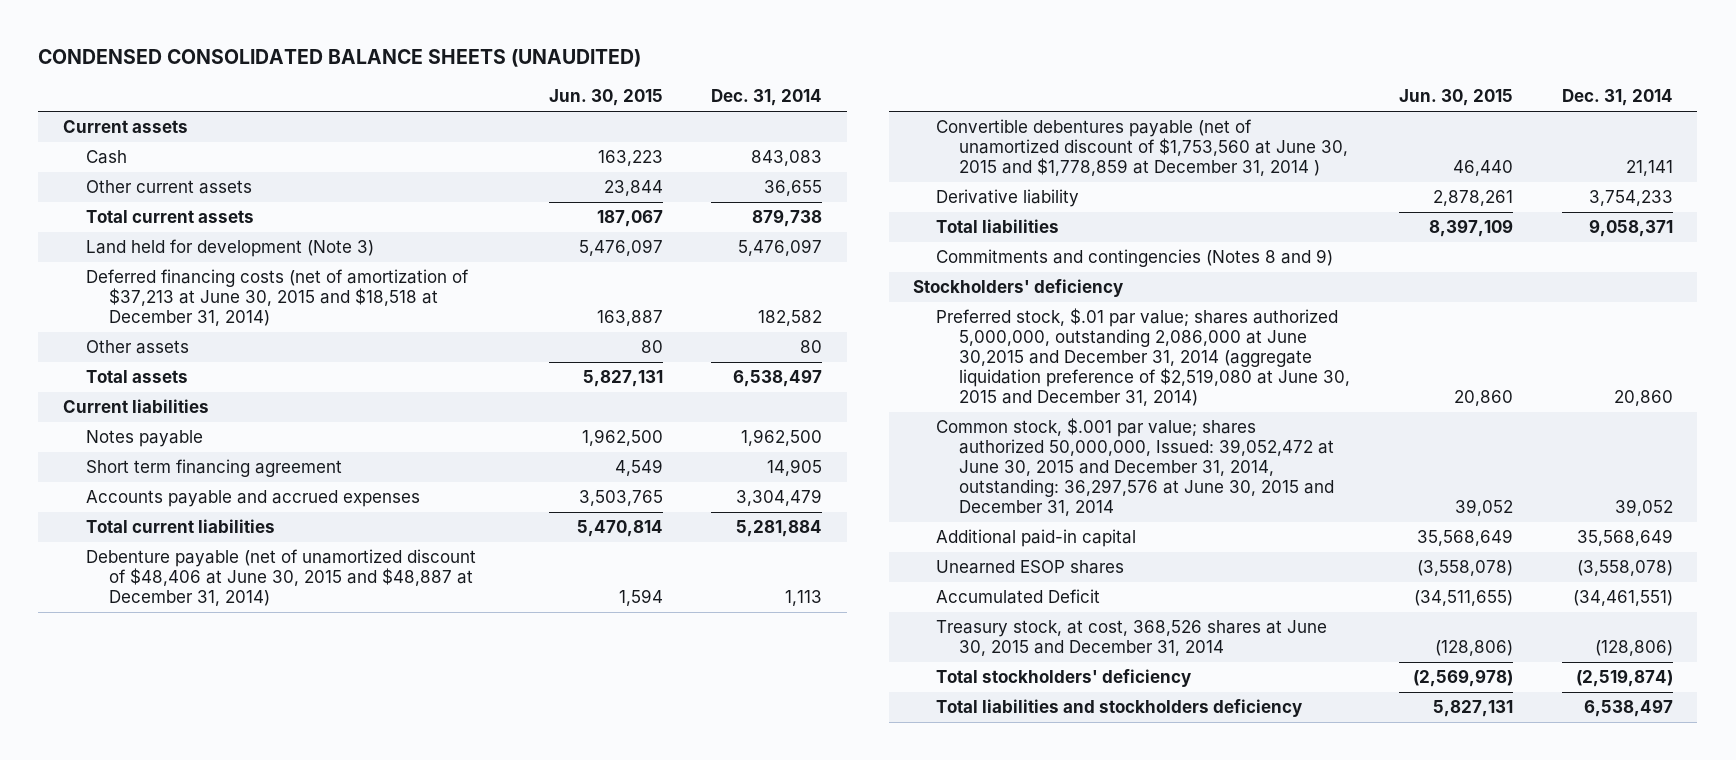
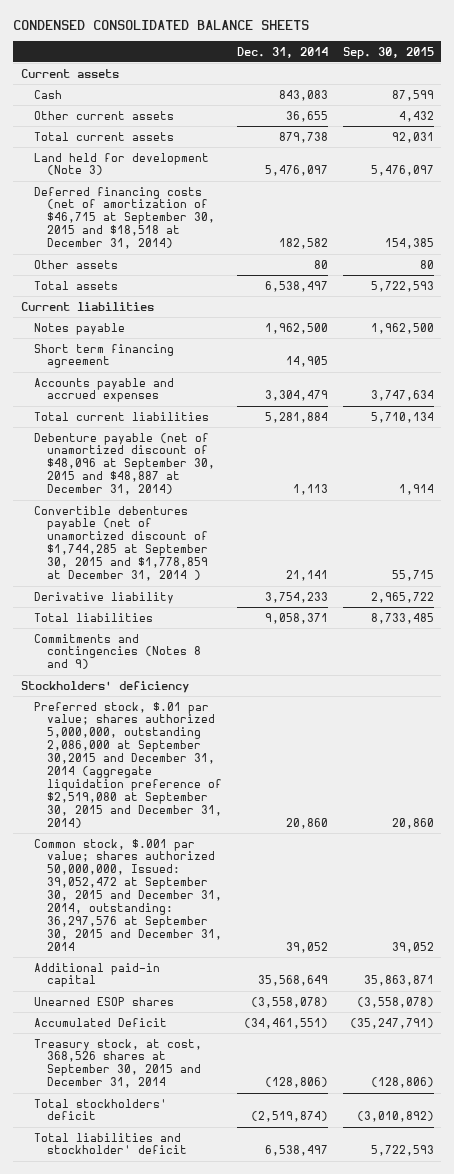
[38,49,642,68] CONDENSED CONSOLIDATED BALANCE SHEETS (UNAUDITED) -> [13,20,310,31] CONDENSED CONSOLIDATED BALANCE SHEETS
[548,89,663,107] Jun. 30, 2015 -> none
none -> [342,46,434,59] Sep. 30, 2015
[85,269,469,327] Deferred financing costs (net of amortization of $37,213 at June 30, 2015 and $18,518 at December 31, 2014) -> [33,186,215,250] Deferred financing costs (net of amortization of $46,715 at September 30, 2015 and $18,518 at December 31, 2014)
[85,549,476,607] Debenture payable (net of unamortized discount of $48,406 at June 30, 2015 and $48,887 at December 31, 2014) -> [33,432,215,496] Debenture payable (net of unamortized discount of $48,096 at September 30, 2015 and $48,887 at December 31, 2014)
[936,119,1349,177] Convertible debentures payable (net of unamortized discount of $1,753,560 at June 30, 2015 and $1,778,859 at December 31, 2014 ) -> [33,505,208,582] Convertible debentures payable (net of unamortized discount of $1,744,285 at September 30, 2015 and $1,778,859 at December 31, 2014 )
[936,308,1351,407] Preferred stock, $.01 par value; shares authorized 5,000,000, outstanding 2,086,000 at June 30,2015 and December 31, 2014 (aggregate liquidation preference of $2,519,080 at June 30, 2015 and December 31, 2014) -> [33,701,222,829] Preferred stock, $.01 par value; shares authorized 5,000,000, outstanding 2,086,000 at September 30,2015 and December 31, 2014 (aggregate liquidation preference of $2,519,080 at September 30, 2015 and December 31, 2014)
[936,418,1335,517] Common stock, $.001 par value; shares authorized 50,000,000, Issued: 39,052,472 at June 30, 2015 and December 31, 2014, outstanding: 36,297,576 at June 30, 2015 and December 31, 2014 -> [33,838,222,952] Common stock, $.001 par value; shares authorized 50,000,000, Issued: 39,052,472 at September 30, 2015 and December 31, 2014, outstanding: 36,297,576 at September 30, 2015 and December 31, 2014
[936,620,1328,657] Treasury stock, at cost, 368,526 shares at June 30, 2015 and December 31, 2014 -> [33,1038,202,1089] Treasury stock, at cost, 368,526 shares at September 30, 2015 and December 31, 2014
[936,669,1192,688] Total stockholders' deficiency -> [33,1098,167,1121] Total stockholders' deficit
[936,699,1303,718] Total liabilities and stockholders deficiency -> [33,1132,187,1155] Total liabilities and stockholder' deficit

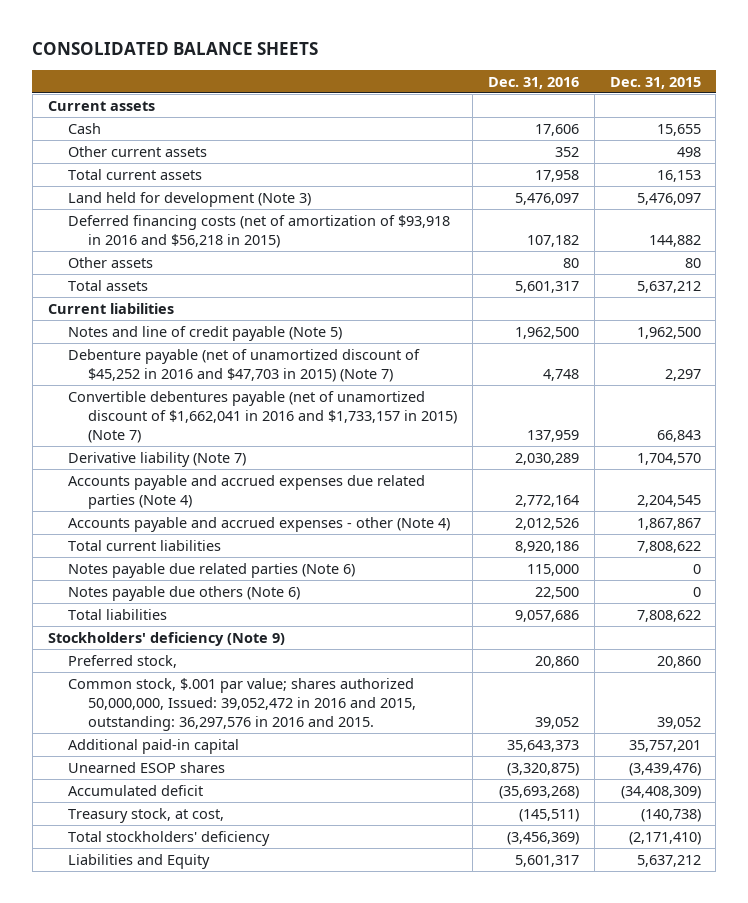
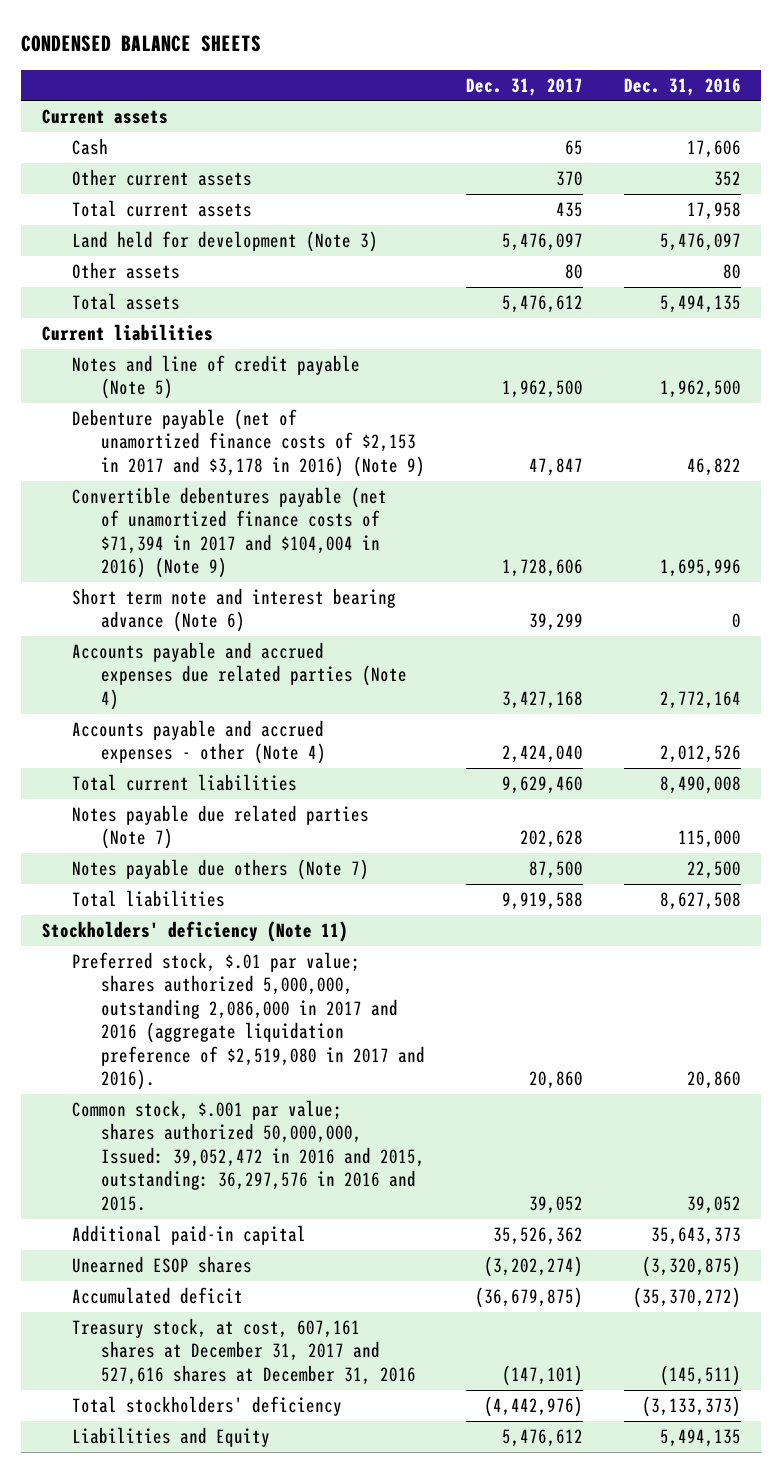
[32,42,319,56] CONSOLIDATED BALANCE SHEETS -> [21,34,262,52] CONDENSED BALANCE SHEETS
[609,76,701,89] Dec. 31, 2015 -> none
none -> [466,77,584,96] Dec. 31, 2017
[67,214,450,248] Deferred financing costs (net of amortization of $93,918 in 2016 and $56,218 in 2015) -> none
[514,280,579,293] 5,601,317 -> [659,294,741,313] 5,494,135
[67,451,246,467] Derivative liability (Note 7) -> none
[67,348,420,382] Debenture payable (net of unamortized discount of $45,252 in 2016 and $47,703 in 2015) (Note 7) -> [71,408,426,477] Debenture payable (net of unamortized finance costs of $2,153 in 2017 and $3,178 in 2016) (Note 9)
[542,368,579,381] 4,748 -> [686,457,741,476] 46,822
[67,390,458,443] Convertible debentures payable (net of unamortized discount of $1,662,041 in 2016 and $1,733,157 in 2015) (Note 7) -> [71,486,387,579] Convertible debentures payable (net of unamortized finance costs of $71,394 in 2017 and $104,004 in 2016) (Note 9)
[526,429,579,442] 137,959 -> [659,559,741,578] 1,695,996
none -> [71,587,396,633] Short term note and interest bearing advance (Note 6)
[514,540,579,553] 8,920,186 -> [659,775,741,794] 8,490,008
[67,562,355,578] Notes payable due related parties (Note 6) -> [71,804,369,850] Notes payable due related parties (Note 7)
[67,585,300,601] Notes payable due others (Note 6) -> [71,858,369,880] Notes payable due others (Note 7)
[514,609,579,622] 9,057,686 -> [659,891,741,910] 8,627,508
[47,631,285,646] Stockholders' deficiency (Note 9) -> [41,920,348,942] Stockholders' deficiency (Note 11)
[67,654,177,668] Preferred stock, -> [71,951,426,1091] Preferred stock, $.01 par value; shares authorized 5,000,000, outstanding 2,086,000 in 2017 and 2016 (aggregate liquidation preference of $2,519,080 in 2017 and 2016).
[498,785,579,799] (35,693,268) -> [632,1286,741,1308] (35,370,272)
[67,807,224,823] Treasury stock, at cost, -> [71,1317,417,1385] Treasury stock, at cost, 607,161 shares at December 31, 2017 and 527,616 shares at December 31, 2016
[506,831,579,845] (3,456,369) -> [641,1395,741,1417] (3,133,373)
[514,854,579,867] 5,601,317 -> [659,1428,741,1447] 5,494,135

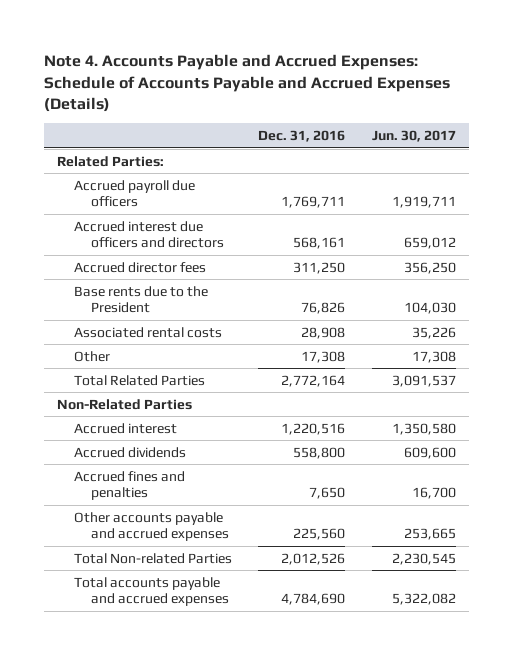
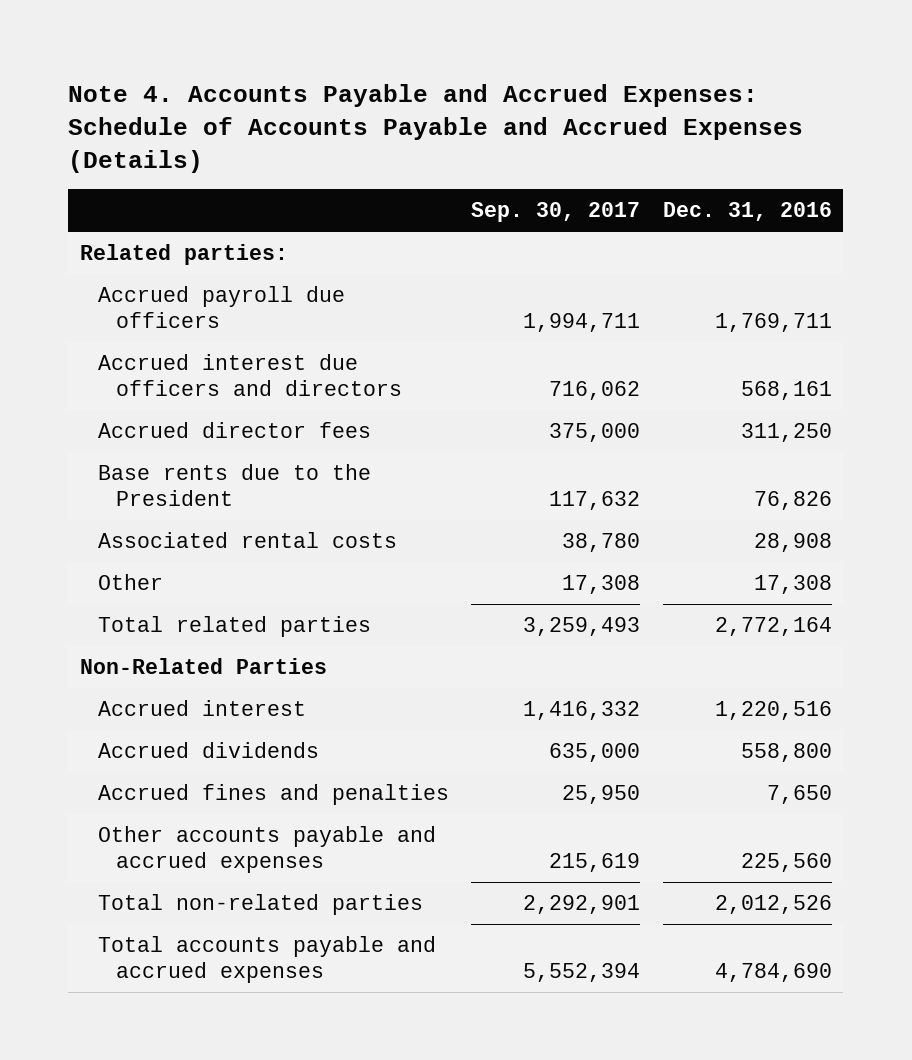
[371,130,456,143] Jun. 30, 2017 -> none
none -> [471,202,641,223] Sep. 30, 2017
[57,155,165,167] Related Parties: -> [79,243,288,265] Related parties:
[73,374,205,386] Total Related Parties -> [97,615,371,637] Total related parties
[73,552,232,564] Total Non-related Parties -> [97,893,423,915] Total non-related parties

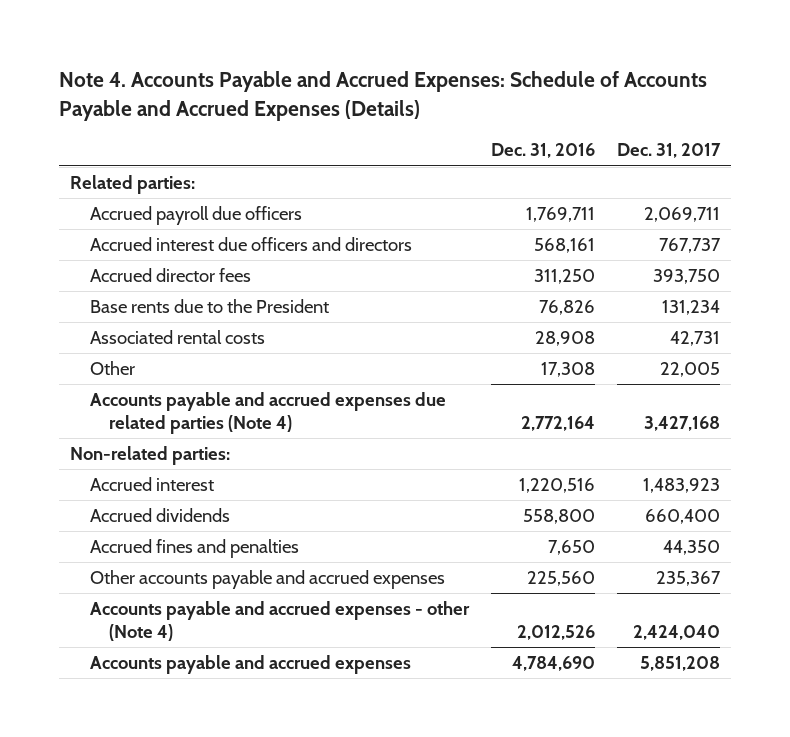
[471,202,641,223] Sep. 30, 2017 -> none
none -> [617,143,722,159] Dec. 31, 2017
[97,615,371,637] Total related parties -> [89,392,446,434] Accounts payable and accrued expenses due related parties (Note 4)
[79,657,327,674] Non-Related Parties -> [70,446,231,466] Non-related parties:
[97,893,423,915] Total non-related parties -> [89,601,470,641] Accounts payable and accrued expenses - other (Note 4)
[97,935,436,983] Total accounts payable and accrued expenses -> [89,655,411,675] Accounts payable and accrued expenses

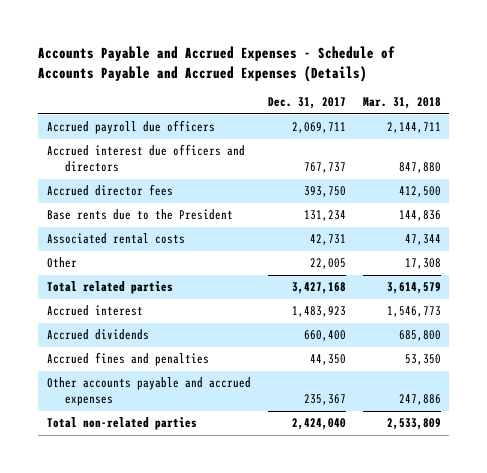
[58,71,707,122] Note 4. Accounts Payable and Accrued Expenses: Schedule of Accounts Payable and Accrued Expenses (Details) -> [38,45,396,82] Accounts Payable and Accrued Expenses - Schedule of Accounts Payable and Accrued Expenses (Details)
[490,143,595,159] Dec. 31, 2016 -> none
none -> [362,97,441,110] Mar. 31, 2018
[70,175,196,195] Related parties: -> none
[70,446,231,466] Non-related parties: -> none
[89,392,446,434] Accounts payable and accrued expenses due related parties (Note 4) -> [46,281,173,295] Total related parties
[89,655,411,675] Accounts payable and accrued expenses -> none
[89,601,470,641] Accounts payable and accrued expenses - other (Note 4) -> [46,417,197,431] Total non-related parties

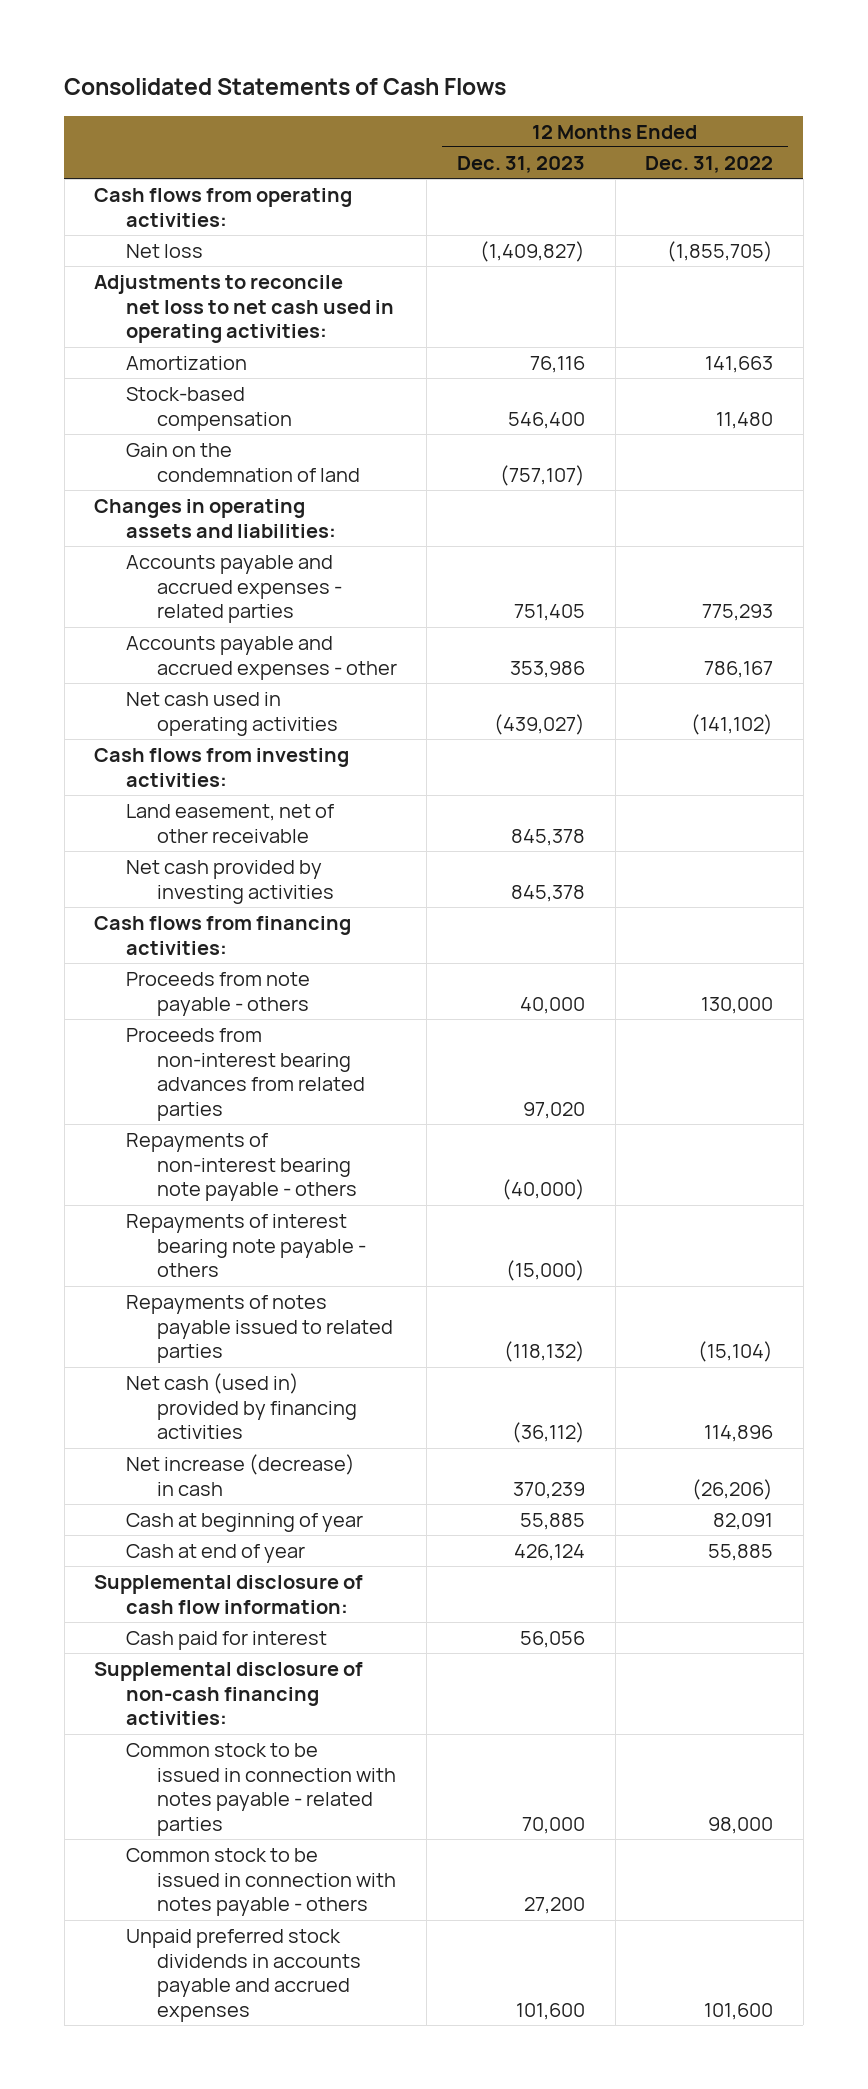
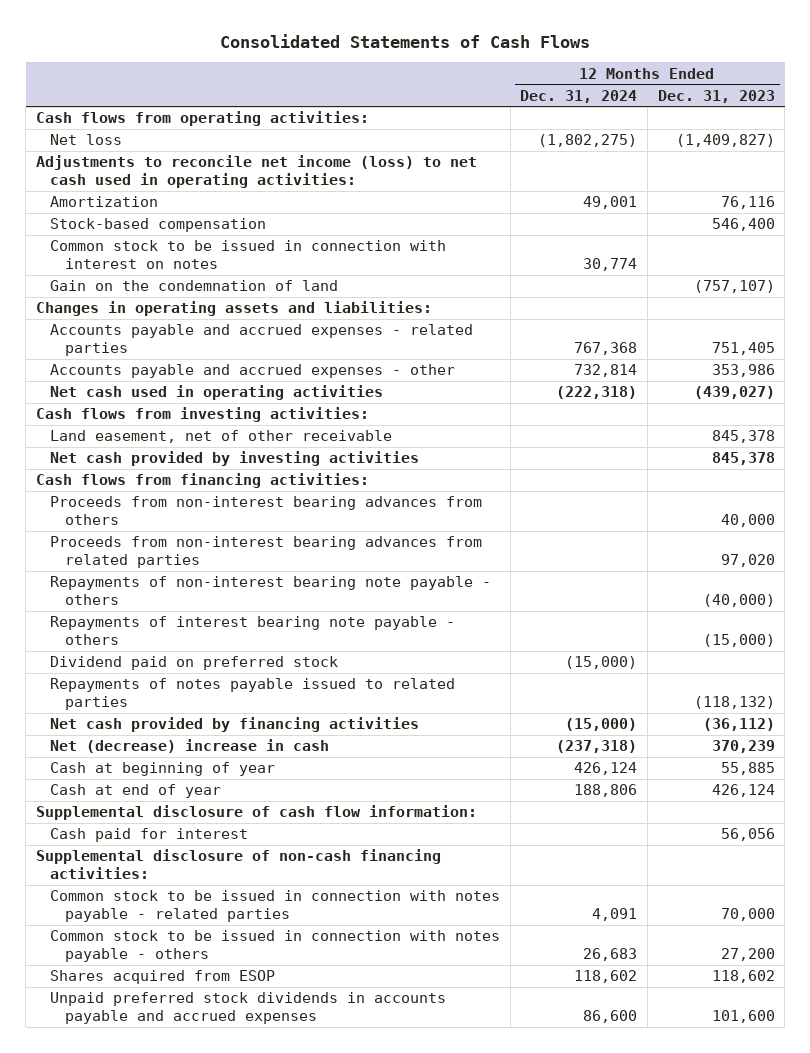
[645,155,774,173] Dec. 31, 2022 -> none
none -> [520,89,638,103] Dec. 31, 2024
[94,275,394,344] Adjustments to reconcile net loss to net cash used in operating activities: -> [35,155,477,188] Adjustments to reconcile net income (loss) to net cash used in operating activities:
none -> [50,240,447,269] Common stock to be issued in connection with interest on notes
[125,972,310,1016] Proceeds from note payable - others -> none
none -> [50,496,483,525] Proceeds from non-interest bearing advances from others
none -> [50,656,339,671] Dividend paid on preferred stock
[125,1373,357,1440] Net cash (used in) provided by financing activities -> [50,717,420,733] Net cash provided by financing activities
[125,1454,355,1496] Net increase (decrease) in cash -> [50,739,330,754] Net (decrease) increase in cash
none -> [50,970,276,985] Shares acquired from ESOP

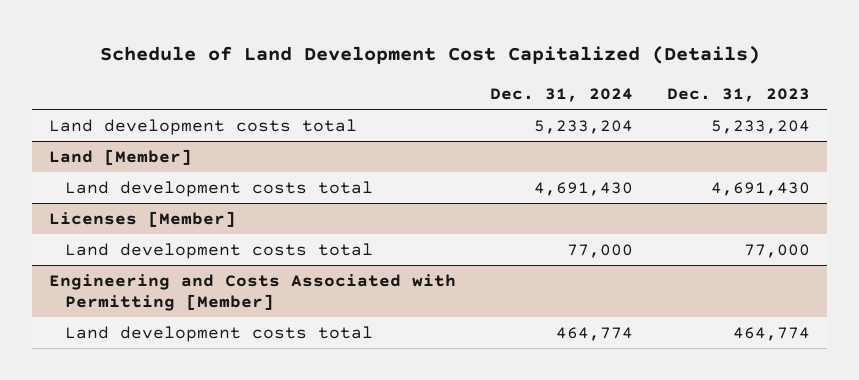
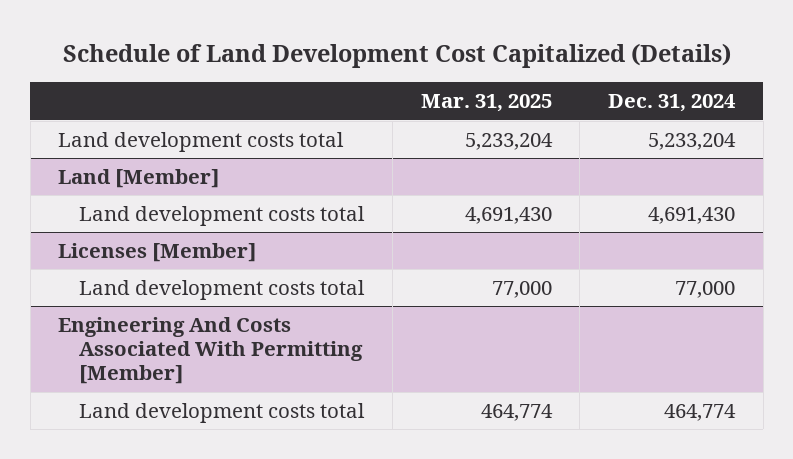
[667,87,811,102] Dec. 31, 2023 -> none
none -> [420,94,552,113] Mar. 31, 2025
[49,273,457,311] Engineering and Costs Associated with Permitting [Member] -> [58,316,364,385] Engineering And Costs Associated With Permitting [Member]

